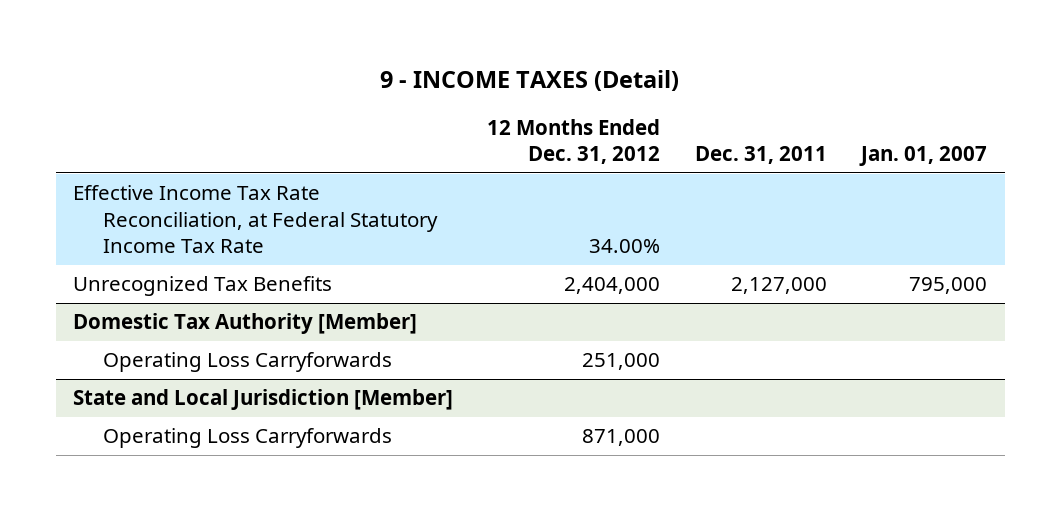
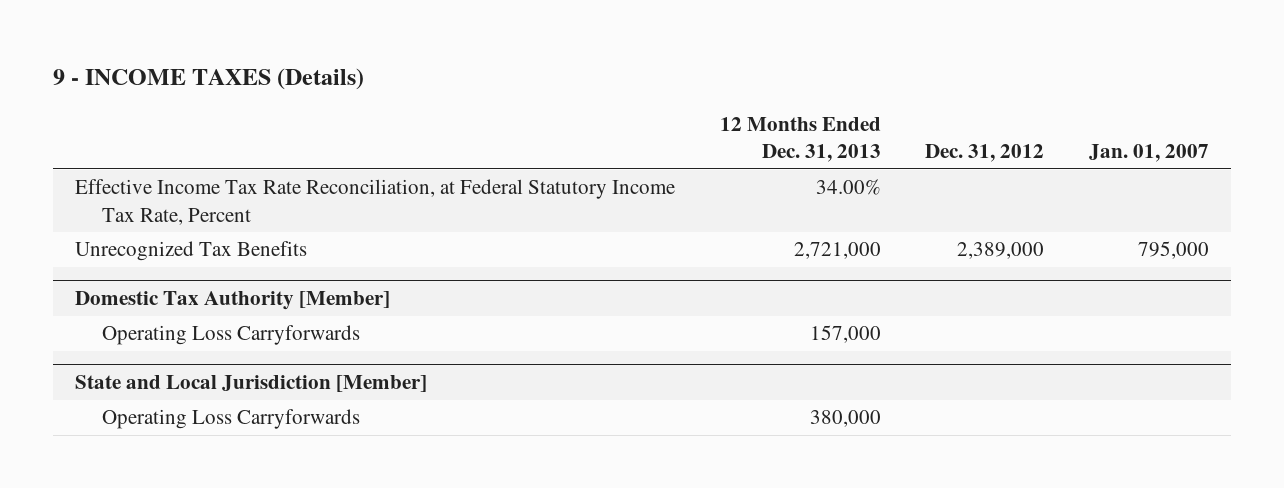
[380,69,680,91] 9 - INCOME TAXES (Detail) -> [52,68,364,91] 9 - INCOME TAXES (Details)
[487,118,661,165] 12 Months Ended Dec. 31, 2012 -> none
[694,146,827,165] Dec. 31, 2011 -> none
none -> [719,116,881,162] 12 Months Ended Dec. 31, 2013
none -> [925,143,1045,162] Dec. 31, 2012
[72,185,439,254] Effective Income Tax Rate Reconciliation, at Federal Statutory Income Tax Rate -> [74,179,675,225] Effective Income Tax Rate Reconciliation, at Federal Statutory Income Tax Rate, Percent

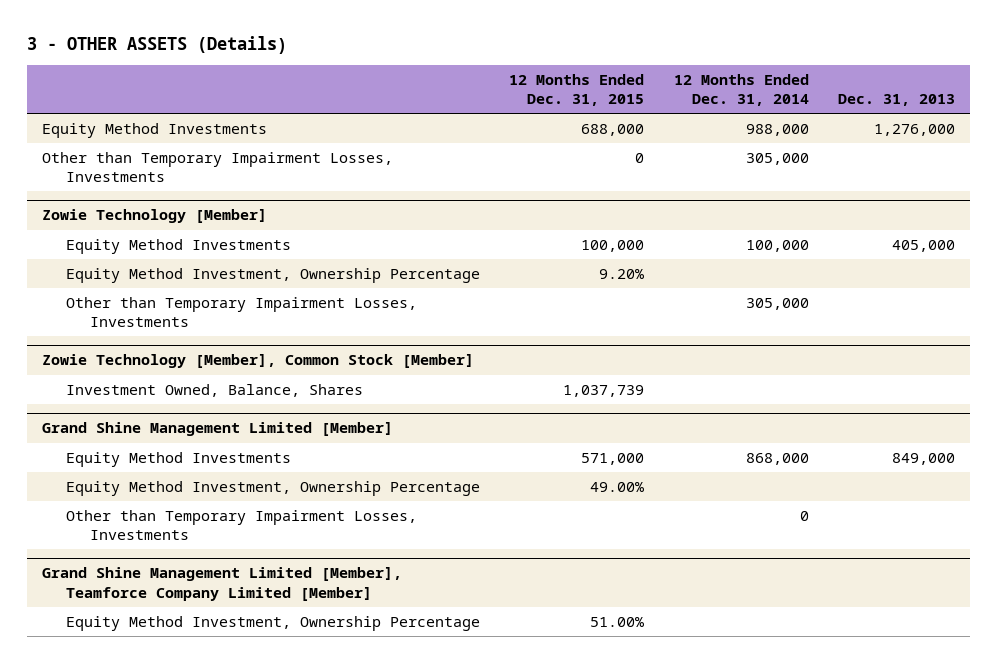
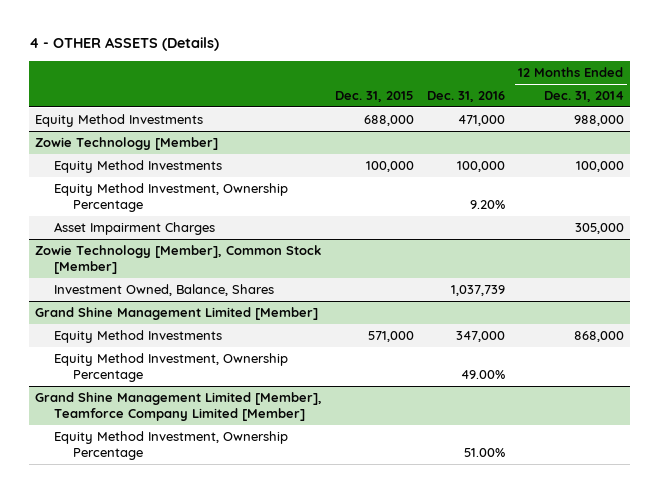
[27,36,288,55] 3 - OTHER ASSETS (Details) -> [28,37,219,52] 4 - OTHER ASSETS (Details)
[509,74,645,107] 12 Months Ended Dec. 31, 2015 -> none
[838,94,956,107] Dec. 31, 2013 -> none
none -> [335,91,415,103] Dec. 31, 2015
none -> [427,91,506,103] Dec. 31, 2016
[41,151,393,183] Other than Temporary Impairment Losses, Investments -> none
[65,296,417,328] Other than Temporary Impairment Losses, Investments -> none
none -> [53,221,215,235] Asset Impairment Charges
[65,509,417,541] Other than Temporary Impairment Losses, Investments -> none

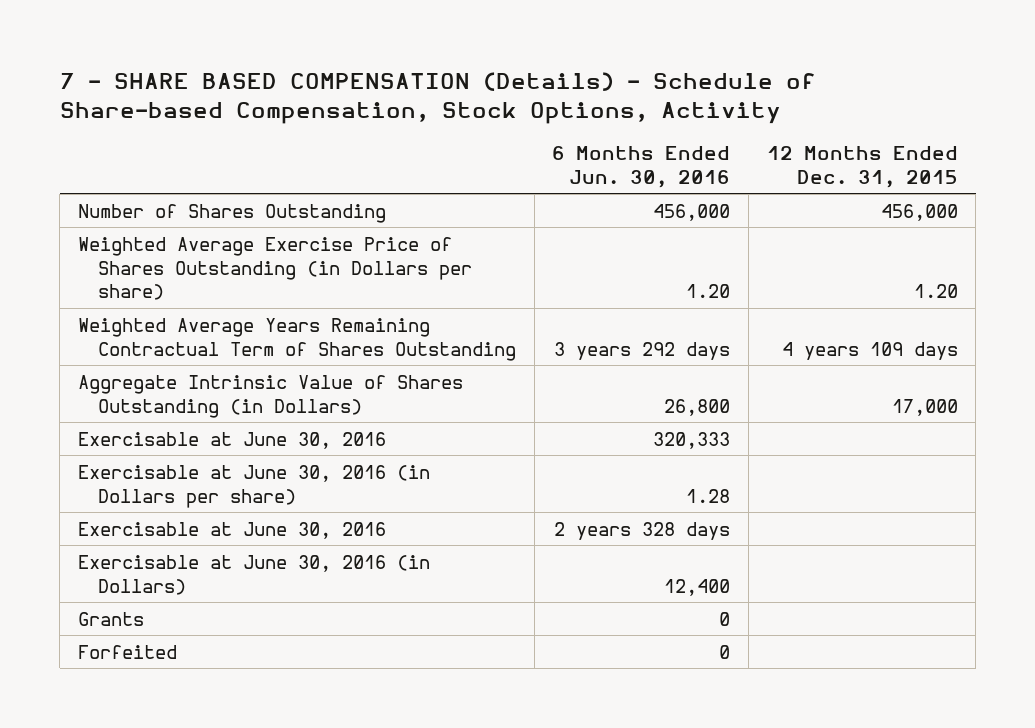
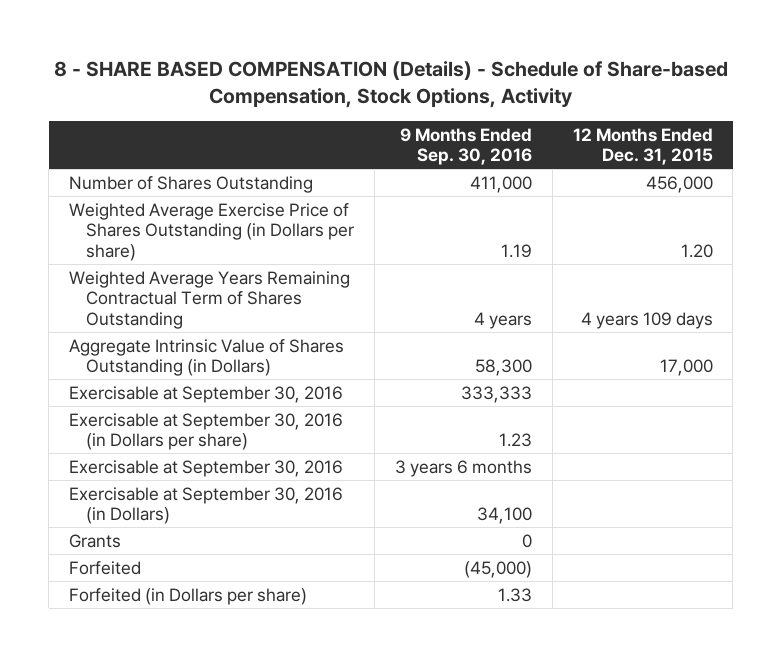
[59,71,816,124] 7 - SHARE BASED COMPENSATION (Details) - Schedule of Share-based Compensation, Stock Options, Activity -> [53,61,728,109] 8 - SHARE BASED COMPENSATION (Details) - Schedule of Share-based Compensation, Stock Options, Activity
[552,146,731,188] 6 Months Ended Jun. 30, 2016 -> none
none -> [399,127,532,166] 9 Months Ended Sep. 30, 2016
[77,431,386,449] Exercisable at June 30, 2016 -> [69,385,344,403] Exercisable at September 30, 2016
[77,464,430,508] Exercisable at June 30, 2016 (in Dollars per share) -> [69,412,344,451] Exercisable at September 30, 2016 (in Dollars per share)
[77,521,386,539] Exercisable at June 30, 2016 -> [69,459,344,477] Exercisable at September 30, 2016
[77,554,430,595] Exercisable at June 30, 2016 (in Dollars) -> [69,486,344,525] Exercisable at September 30, 2016 (in Dollars)
none -> [69,587,308,605] Forfeited (in Dollars per share)

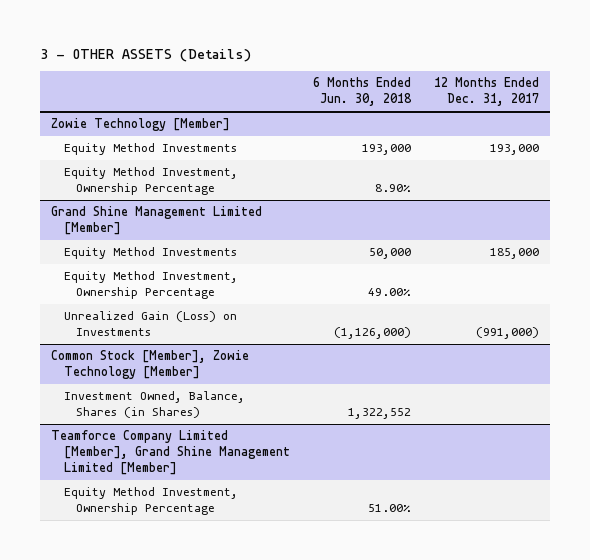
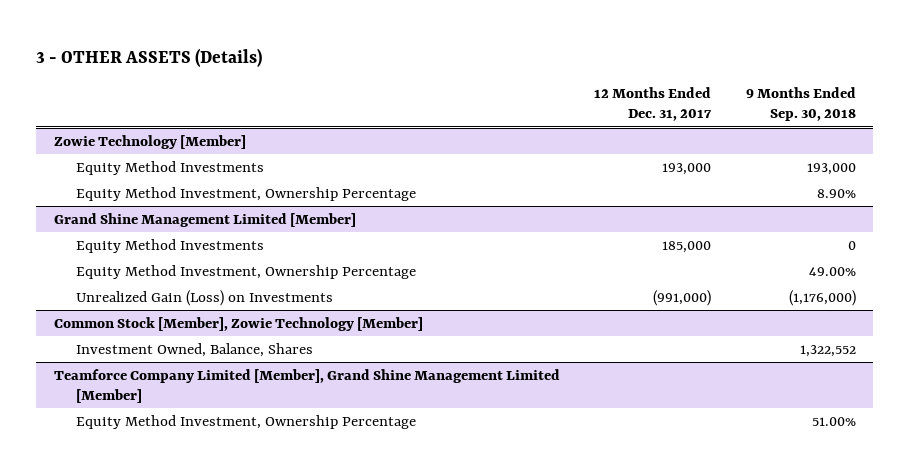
[312,77,412,107] 6 Months Ended Jun. 30, 2018 -> none
none -> [745,87,856,122] 9 Months Ended Sep. 30, 2018
[63,391,245,419] Investment Owned, Balance, Shares (in Shares) -> [76,343,314,358] Investment Owned, Balance, Shares

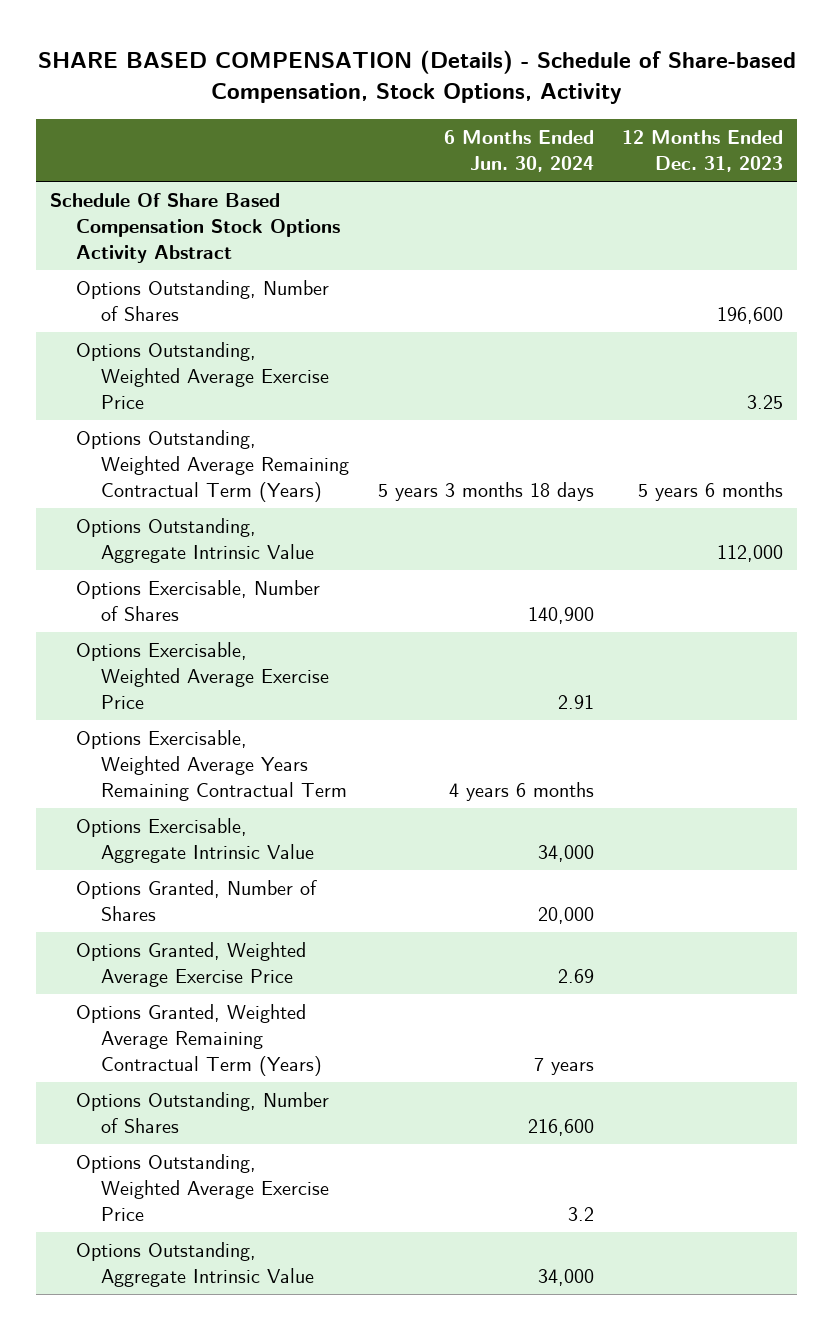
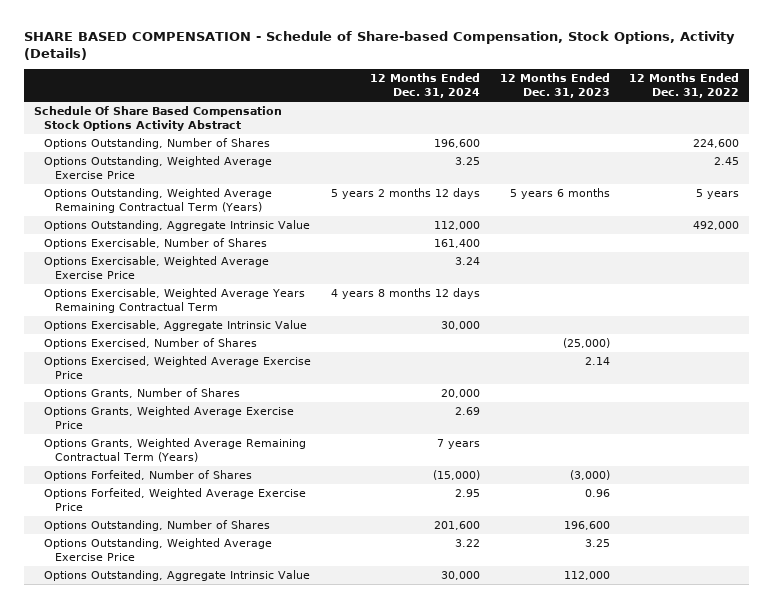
[37,49,796,104] SHARE BASED COMPENSATION (Details) - Schedule of Share-based Compensation, Stock Options, Activity -> [23,30,735,61] SHARE BASED COMPENSATION - Schedule of Share-based Compensation, Stock Options, Activity (Details)
[443,130,594,173] 6 Months Ended Jun. 30, 2024 -> none
none -> [370,73,481,99] 12 Months Ended Dec. 31, 2024
none -> [629,73,740,99] 12 Months Ended Dec. 31, 2022
[75,1091,329,1134] Options Outstanding, Number of Shares -> [44,138,271,150] Options Outstanding, Number of Shares
[75,1153,330,1222] Options Outstanding, Weighted Average Exercise Price -> [44,156,273,180] Options Outstanding, Weighted Average Exercise Price
[75,1241,315,1288] Options Outstanding, Aggregate Intrinsic Value -> [44,220,311,232] Options Outstanding, Aggregate Intrinsic Value
none -> [44,338,258,350] Options Exercised, Number of Shares
none -> [44,356,312,380] Options Exercised, Weighted Average Exercise Price
[75,879,317,922] Options Granted, Number of Shares -> [44,388,241,400] Options Grants, Number of Shares
[75,941,306,988] Options Granted, Weighted Average Exercise Price -> [44,406,295,430] Options Grants, Weighted Average Exercise Price
[75,1003,323,1077] Options Granted, Weighted Average Remaining Contractual Term (Years) -> [44,438,307,463] Options Grants, Weighted Average Remaining Contractual Term (Years)
none -> [44,470,253,482] Options Forfeited, Number of Shares
none -> [44,488,307,512] Options Forfeited, Weighted Average Exercise Price
[75,279,329,322] Options Outstanding, Number of Shares -> [44,520,271,532] Options Outstanding, Number of Shares
[75,341,330,410] Options Outstanding, Weighted Average Exercise Price -> [44,538,273,562] Options Outstanding, Weighted Average Exercise Price
[75,517,315,564] Options Outstanding, Aggregate Intrinsic Value -> [44,570,311,582] Options Outstanding, Aggregate Intrinsic Value

